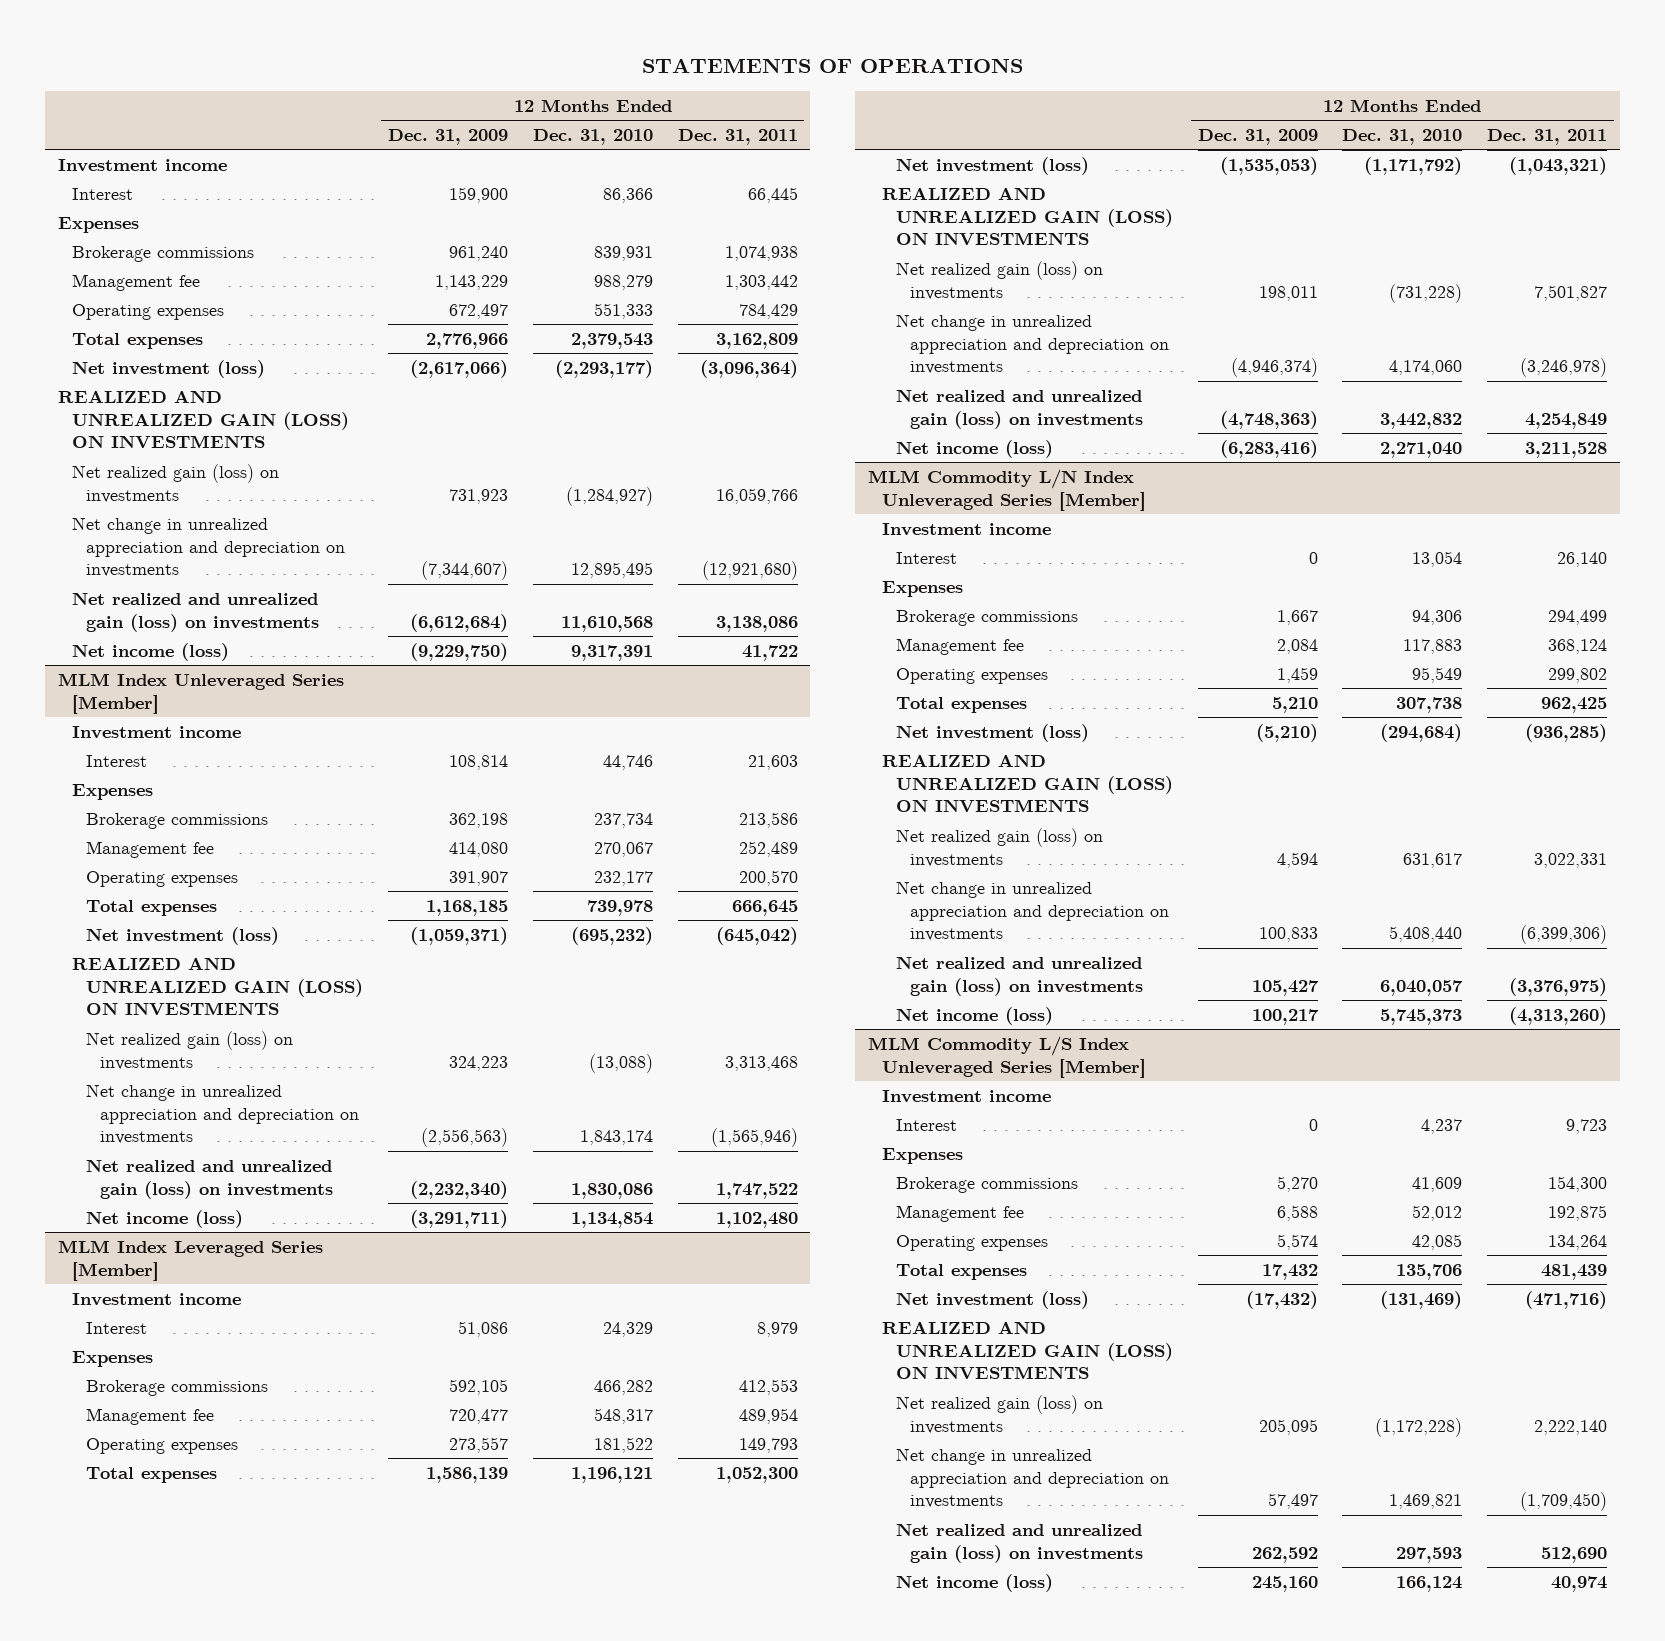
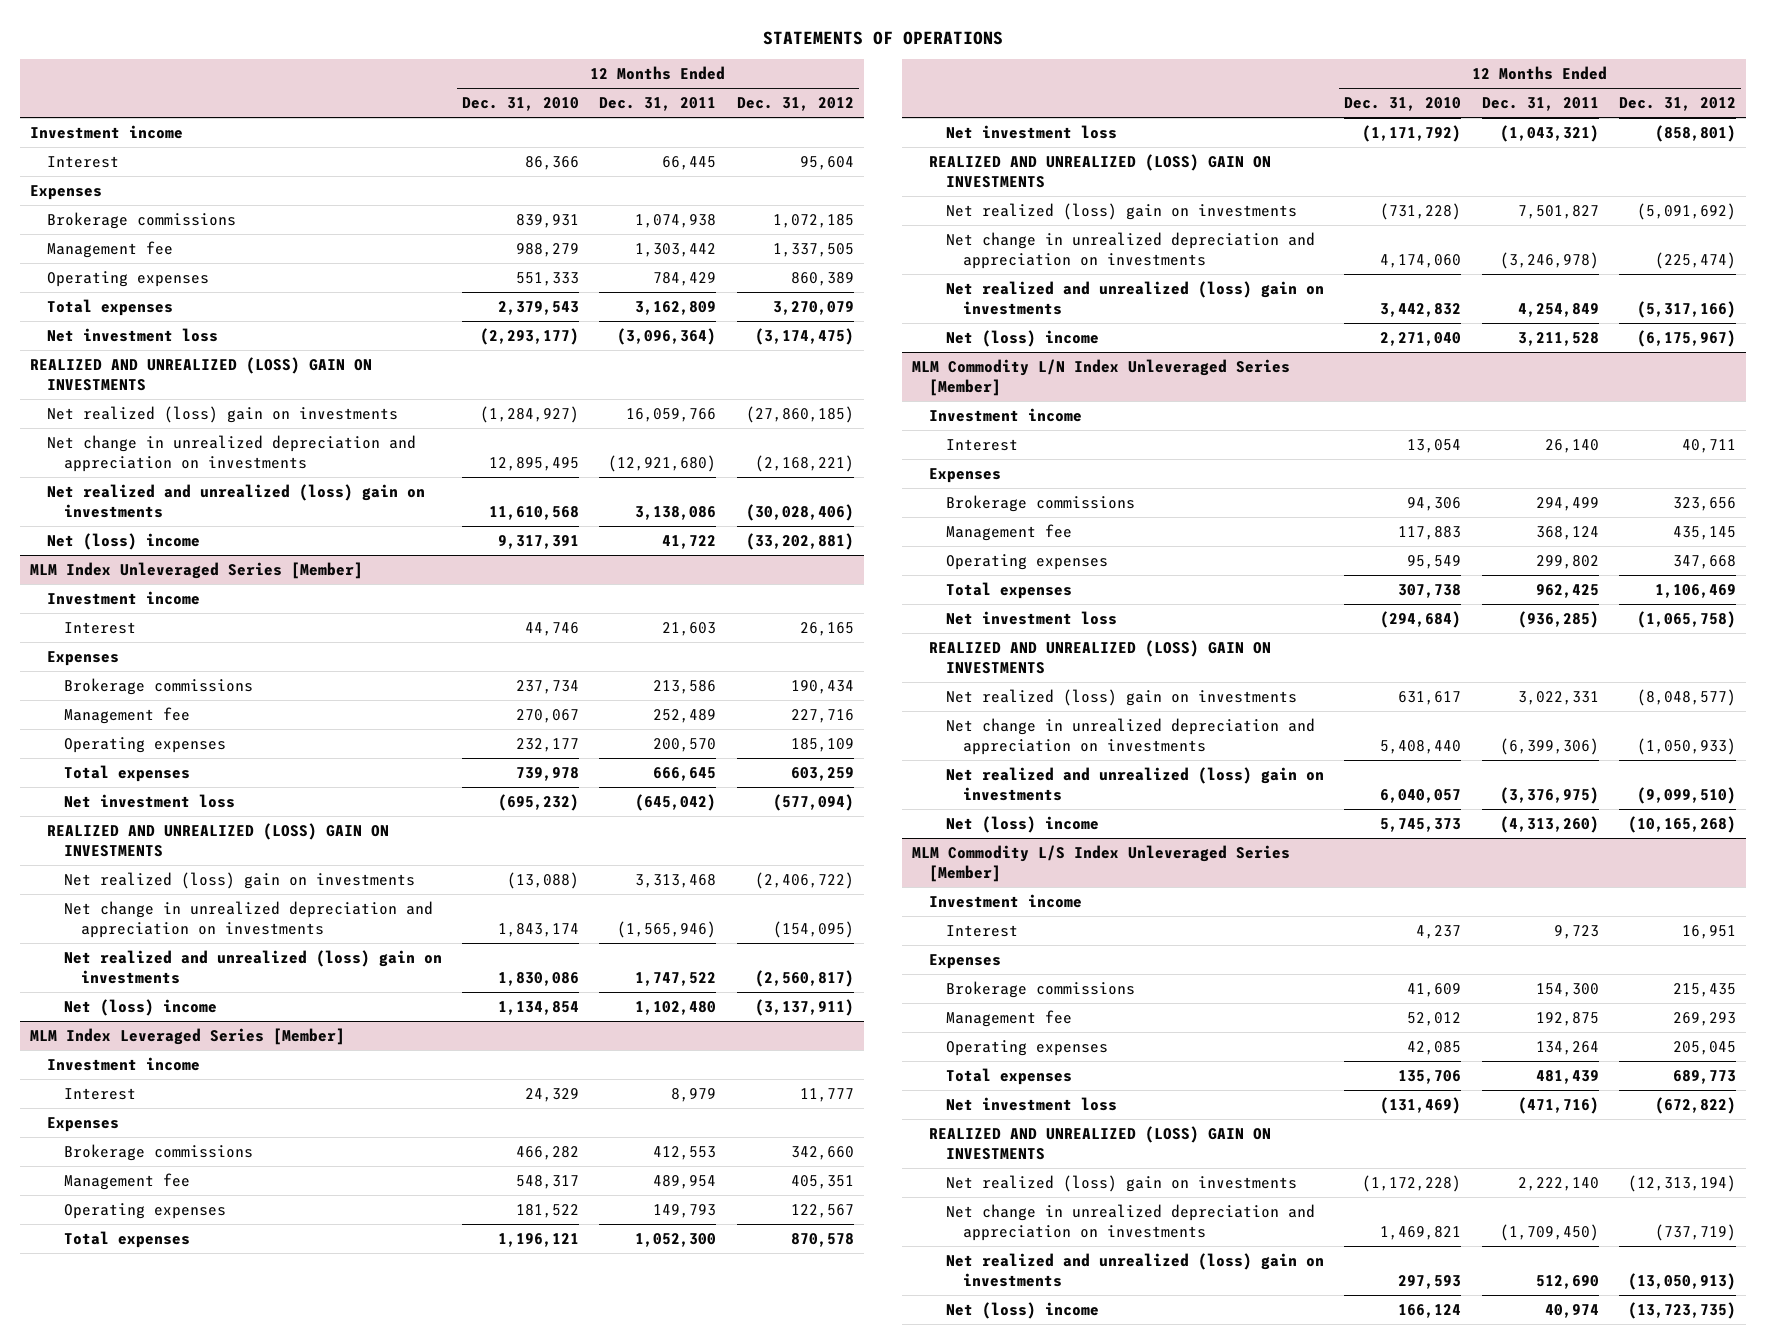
[387,129,508,146] Dec. 31, 2009 -> none
none -> [736,96,854,111] Dec. 31, 2012
[71,359,265,378] Net investment (loss) -> [46,327,218,342] Net investment loss
[57,389,349,449] REALIZED AND UNREALIZED GAIN (LOSS) ON INVESTMENTS -> [30,356,373,391] REALIZED AND UNREALIZED (LOSS) GAIN ON INVESTMENTS
[71,463,279,503] Net realized gain (loss) on investments -> [46,405,398,423] Net realized (loss) gain on investments
[71,516,345,578] Net change in unrealized appreciation and depreciation on investments -> [46,434,416,472] Net change in unrealized depreciation and appreciation on investments
[71,591,319,632] Net realized and unrealized gain (loss) on investments -> [46,483,425,518] Net realized and unrealized (loss) gain on investments
[71,642,229,661] Net income (loss) -> [46,532,200,550] Net (loss) income
[85,926,279,945] Net investment (loss) -> [63,793,235,808] Net investment loss
[71,956,363,1016] REALIZED AND UNREALIZED GAIN (LOSS) ON INVESTMENTS -> [46,822,389,857] REALIZED AND UNREALIZED (LOSS) GAIN ON INVESTMENTS
[85,1030,293,1070] Net realized gain (loss) on investments -> [63,871,415,889] Net realized (loss) gain on investments
[85,1083,359,1145] Net change in unrealized appreciation and depreciation on investments -> [63,900,433,938] Net change in unrealized depreciation and appreciation on investments
[85,1158,333,1199] Net realized and unrealized gain (loss) on investments -> [63,949,442,984] Net realized and unrealized (loss) gain on investments
[85,1209,243,1228] Net income (loss) -> [63,998,217,1016] Net (loss) income
[895,156,1089,175] Net investment (loss) -> [946,124,1118,139] Net investment loss
[881,186,1173,246] REALIZED AND UNREALIZED GAIN (LOSS) ON INVESTMENTS -> [929,153,1272,188] REALIZED AND UNREALIZED (LOSS) GAIN ON INVESTMENTS
[895,260,1103,300] Net realized gain (loss) on investments -> [946,202,1298,220] Net realized (loss) gain on investments
[895,313,1169,375] Net change in unrealized appreciation and depreciation on investments -> [946,231,1316,269] Net change in unrealized depreciation and appreciation on investments
[895,388,1143,429] Net realized and unrealized gain (loss) on investments -> [946,280,1325,315] Net realized and unrealized (loss) gain on investments
[895,439,1053,458] Net income (loss) -> [946,329,1100,347] Net (loss) income
[895,723,1089,742] Net investment (loss) -> [946,610,1118,625] Net investment loss
[881,753,1173,813] REALIZED AND UNREALIZED GAIN (LOSS) ON INVESTMENTS -> [929,639,1272,674] REALIZED AND UNREALIZED (LOSS) GAIN ON INVESTMENTS
[895,827,1103,867] Net realized gain (loss) on investments -> [946,688,1298,706] Net realized (loss) gain on investments
[895,880,1169,942] Net change in unrealized appreciation and depreciation on investments -> [946,717,1316,755] Net change in unrealized depreciation and appreciation on investments
[895,955,1143,996] Net realized and unrealized gain (loss) on investments -> [946,766,1325,801] Net realized and unrealized (loss) gain on investments
[895,1006,1053,1025] Net income (loss) -> [946,815,1100,833] Net (loss) income
[895,1290,1089,1309] Net investment (loss) -> [946,1096,1118,1111] Net investment loss
[881,1320,1173,1380] REALIZED AND UNREALIZED GAIN (LOSS) ON INVESTMENTS -> [929,1125,1272,1160] REALIZED AND UNREALIZED (LOSS) GAIN ON INVESTMENTS
[895,1394,1103,1434] Net realized gain (loss) on investments -> [946,1174,1298,1192] Net realized (loss) gain on investments
[895,1447,1169,1509] Net change in unrealized appreciation and depreciation on investments -> [946,1203,1316,1241] Net change in unrealized depreciation and appreciation on investments
[895,1522,1143,1563] Net realized and unrealized gain (loss) on investments -> [946,1252,1325,1287] Net realized and unrealized (loss) gain on investments
[895,1573,1053,1592] Net income (loss) -> [946,1301,1100,1319] Net (loss) income

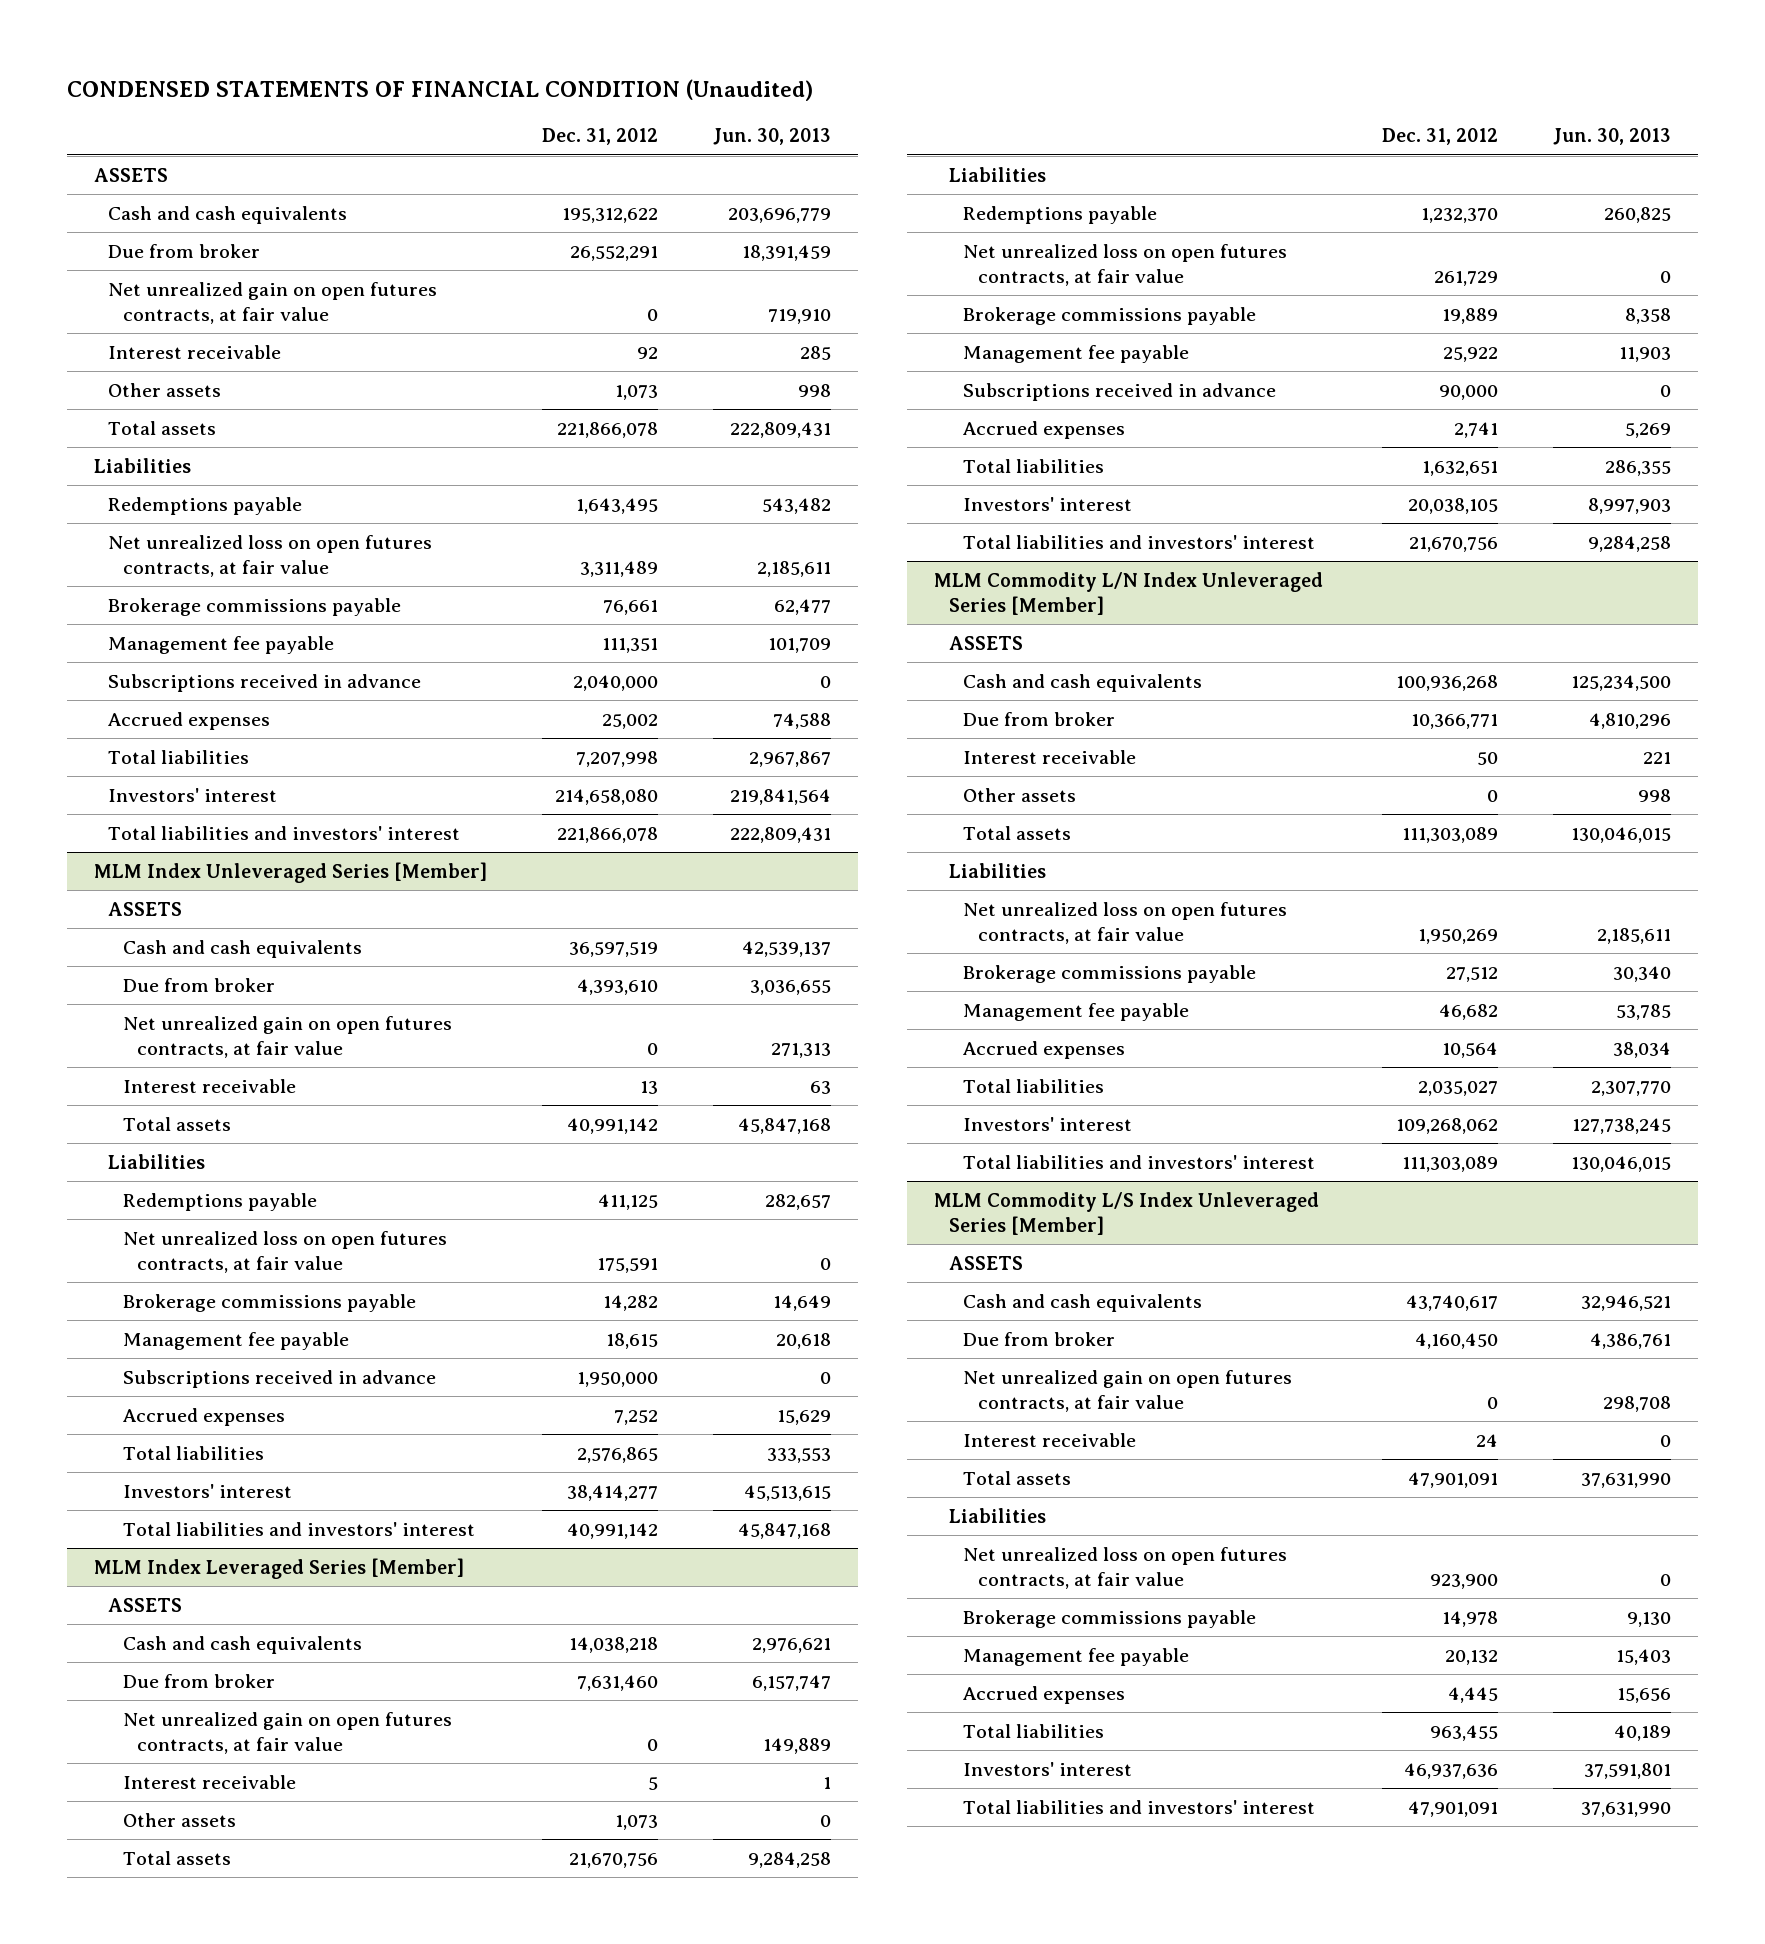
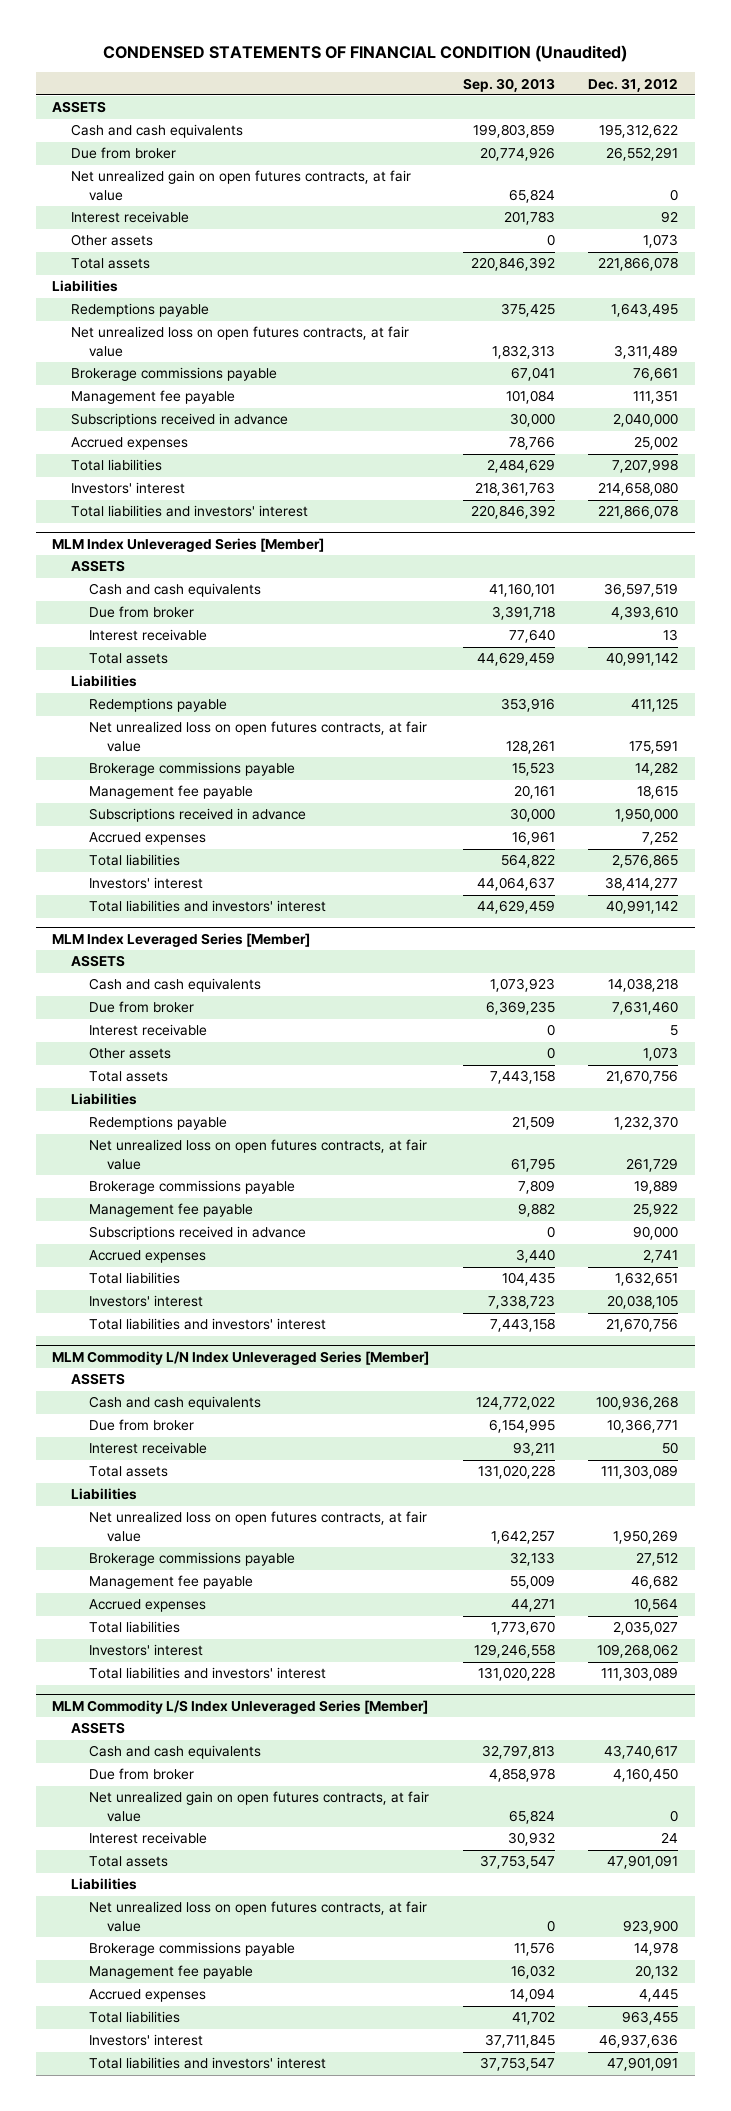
[712,128,831,146] Jun. 30, 2013 -> none
none -> [462,77,555,92] Sep. 30, 2013
[122,1015,452,1059] Net unrealized gain on open futures contracts, at fair value -> none
[122,1711,452,1755] Net unrealized gain on open futures contracts, at fair value -> none
[963,787,1077,802] Other assets -> none

